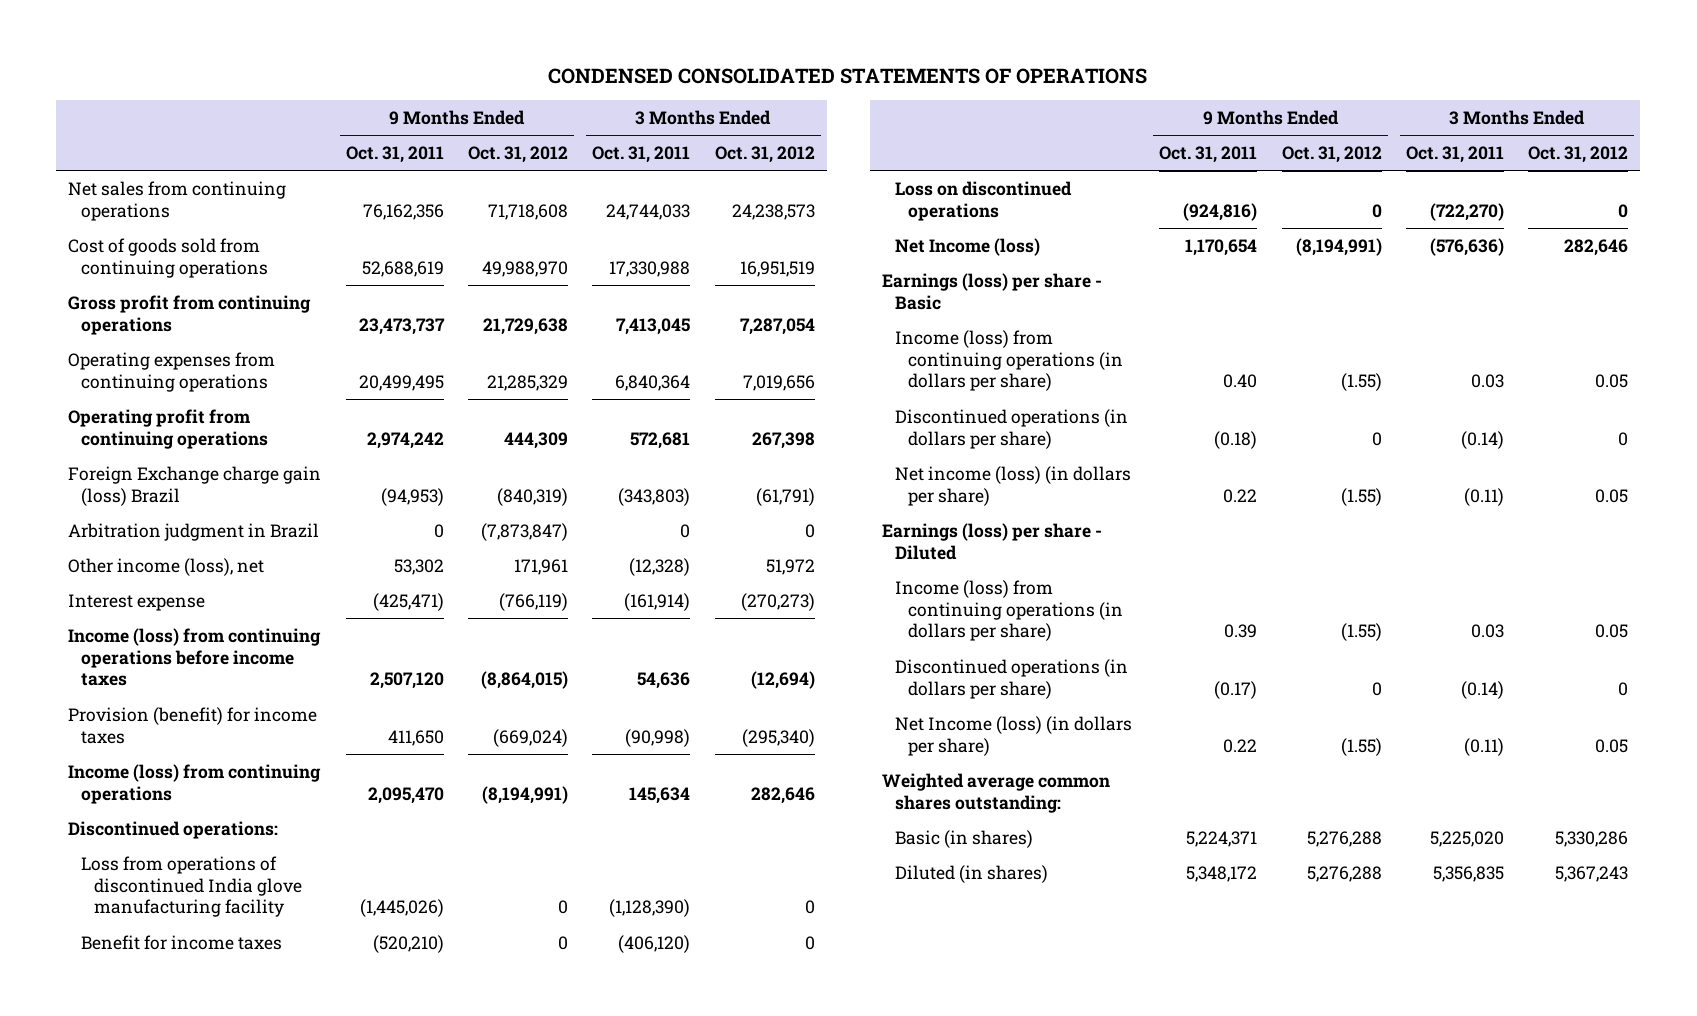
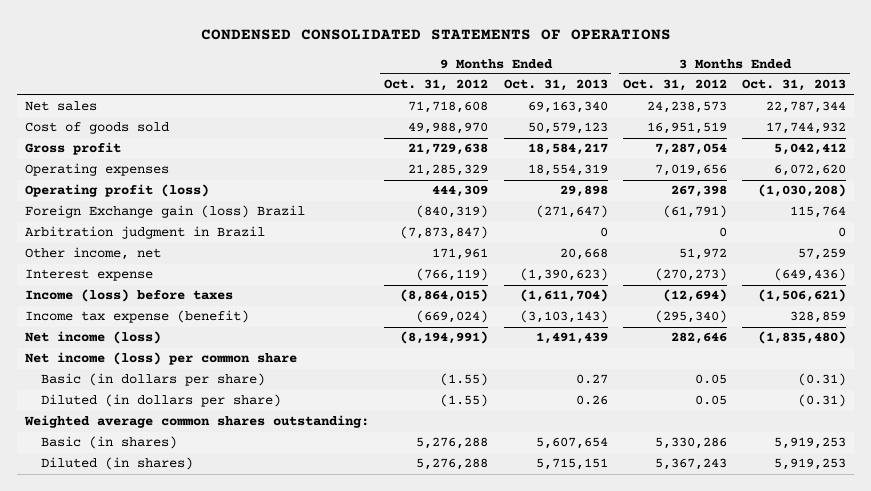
[345,145,444,163] Oct. 31, 2011 -> none
[592,145,691,163] Oct. 31, 2011 -> none
none -> [503,79,608,92] Oct. 31, 2013
none -> [742,79,847,92] Oct. 31, 2013
[68,180,287,221] Net sales from continuing operations -> [24,101,97,112] Net sales
[68,237,269,278] Cost of goods sold from continuing operations -> [24,122,169,135] Cost of goods sold
[68,294,312,335] Gross profit from continuing operations -> [24,142,121,156] Gross profit
[68,351,276,392] Operating expenses from continuing operations -> [24,163,169,177] Operating expenses
[68,408,269,449] Operating profit from continuing operations -> [24,184,209,198] Operating profit (loss)
[68,465,322,506] Foreign Exchange charge gain (loss) Brazil -> [24,205,305,219] Foreign Exchange gain (loss) Brazil
[68,557,265,576] Other income (loss), net -> [24,247,161,261] Other income, net
[68,763,322,804] Income (loss) from continuing operations -> none
[68,820,279,839] Discontinued operations: -> none
[81,855,303,918] Loss from operations of discontinued India glove manufacturing facility -> none
[81,934,283,950] Benefit for income taxes -> none
[895,180,1073,221] Loss on discontinued operations -> none
[882,272,1103,310] Earnings (loss) per share - Basic -> none
[895,329,1124,392] Income (loss) from continuing operations (in dollars per share) -> none
[895,408,1129,449] Discontinued operations (in dollars per share) -> none
[882,522,1103,560] Earnings (loss) per share - Diluted -> none
[895,579,1124,642] Income (loss) from continuing operations (in dollars per share) -> none
[895,658,1129,699] Discontinued operations (in dollars per share) -> none
[68,627,322,687] Income (loss) from continuing operations before income taxes -> [24,289,233,303] Income (loss) before taxes
[68,706,318,744] Provision (benefit) for income taxes -> [24,310,249,324] Income tax expense (benefit)
[895,237,1041,256] Net Income (loss) -> [24,331,161,345] Net income (loss)
none -> [24,352,297,366] Net income (loss) per common share
[895,465,1132,506] Net income (loss) (in dollars per share) -> [40,373,265,387] Basic (in dollars per share)
[895,715,1133,756] Net Income (loss) (in dollars per share) -> [40,394,281,408] Diluted (in dollars per share)

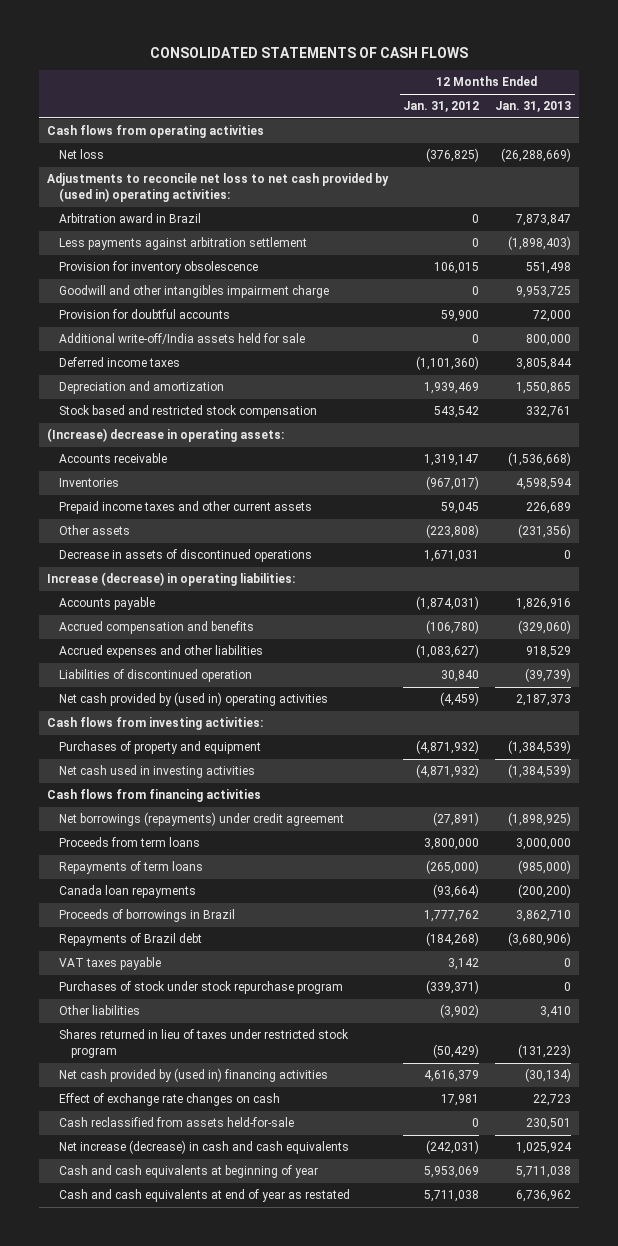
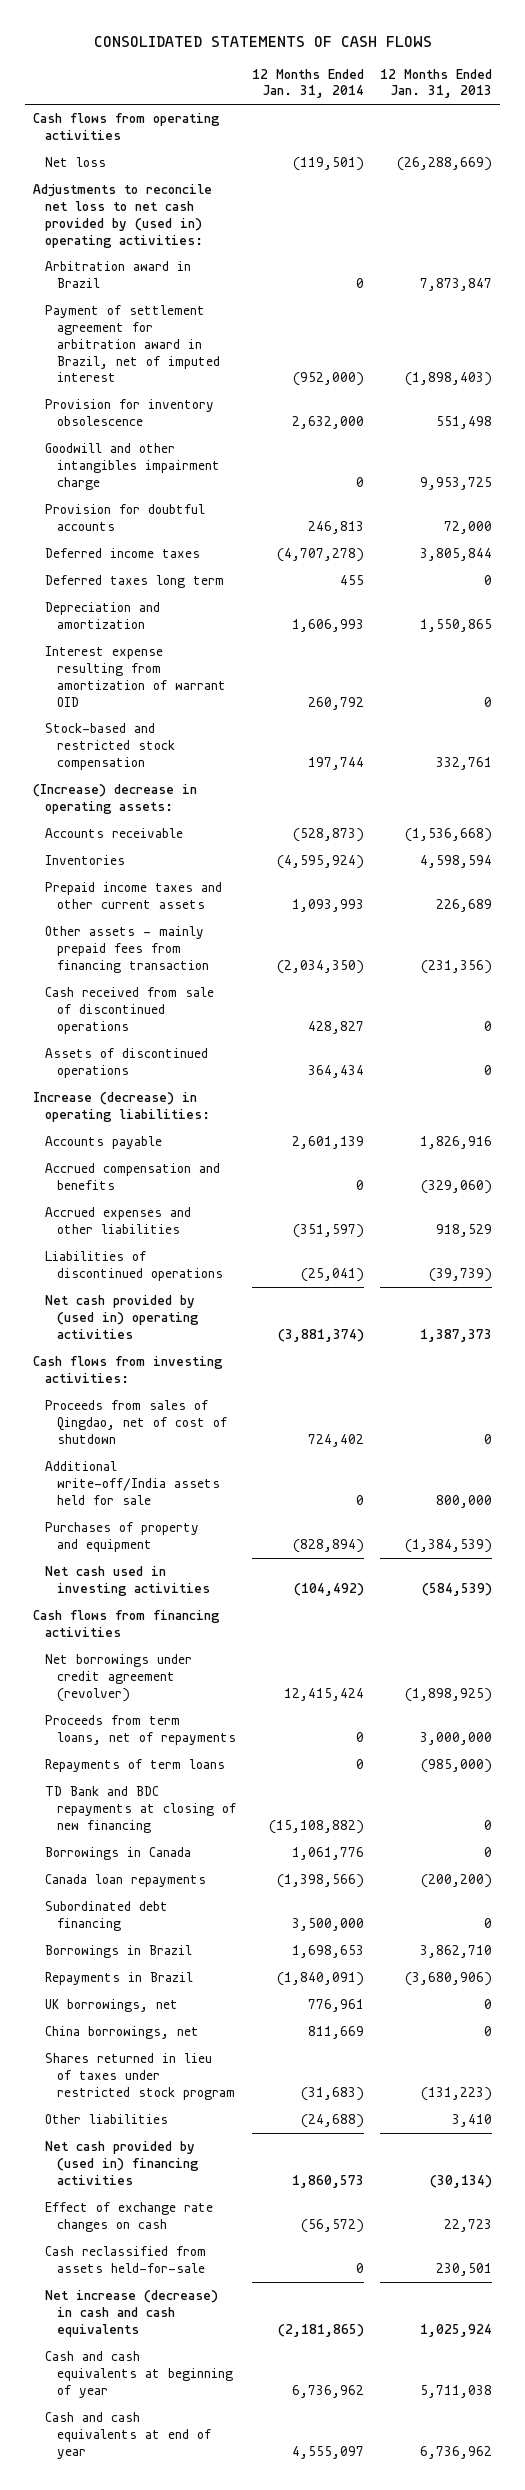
[403,101,480,113] Jan. 31, 2012 -> none
none -> [251,68,364,99] 12 Months Ended Jan. 31, 2014
[58,237,307,251] Less payments against arbitration settlement -> [45,305,220,383] Payment of settlement agreement for arbitration award in Brazil, net of imputed interest
none -> [45,575,225,589] Deferred taxes long term
none -> [45,646,226,707] Interest expense resulting from amortization of warrant OID
[58,405,317,419] Stock based and restricted stock compensation -> [45,723,175,770] Stock-based and restricted stock compensation
[58,525,130,536] Other assets -> [45,926,209,973] Other assets - mainly prepaid fees from financing transaction
none -> [45,987,215,1034] Cash received from sale of discontinued operations
[58,549,312,563] Decrease in assets of discontinued operations -> [45,1048,209,1079] Assets of discontinued operations
[58,669,252,683] Liabilities of discontinued operation -> [45,1251,223,1282] Liabilities of discontinued operations
[515,694,571,707] 2,187,373 -> [419,1328,492,1342] 1,387,373
none -> [45,1400,227,1444] Proceeds from sales of Qingdao, net of cost of shutdown
[58,333,305,345] Additional write-off/India assets held for sale -> [45,1461,220,1505] Additional write-off/India assets held for sale
[507,764,571,779] (1,384,539) -> [421,1583,492,1597] (584,539)
[58,812,344,827] Net borrowings (repayments) under credit agreement -> [45,1654,193,1702] Net borrowings under credit agreement (revolver)
[58,837,200,848] Proceeds from term loans -> [45,1715,236,1746] Proceeds from term loans, net of repayments
none -> [45,1786,236,1833] TD Bank and BDC repayments at closing of new financing
none -> [45,1847,192,1861] Borrowings in Canada
[58,957,161,971] VAT taxes payable -> none
[58,981,343,995] Purchases of stock under stock repurchase program -> none
none -> [45,1901,169,1932] Subordinated debt financing
[58,909,235,923] Proceeds of borrowings in Brazil -> [45,1945,193,1959] Borrowings in Brazil
[58,933,202,947] Repayments of Brazil debt -> [45,1972,194,1986] Repayments in Brazil
none -> [45,1999,179,2013] UK borrowings, net
none -> [45,2026,200,2040] China borrowings, net
[58,1005,140,1016] Other liabilities -> [45,2114,169,2125] Other liabilities
[58,1189,350,1203] Cash and cash equivalents at end of year as restated -> [45,2412,211,2459] Cash and cash equivalents at end of year

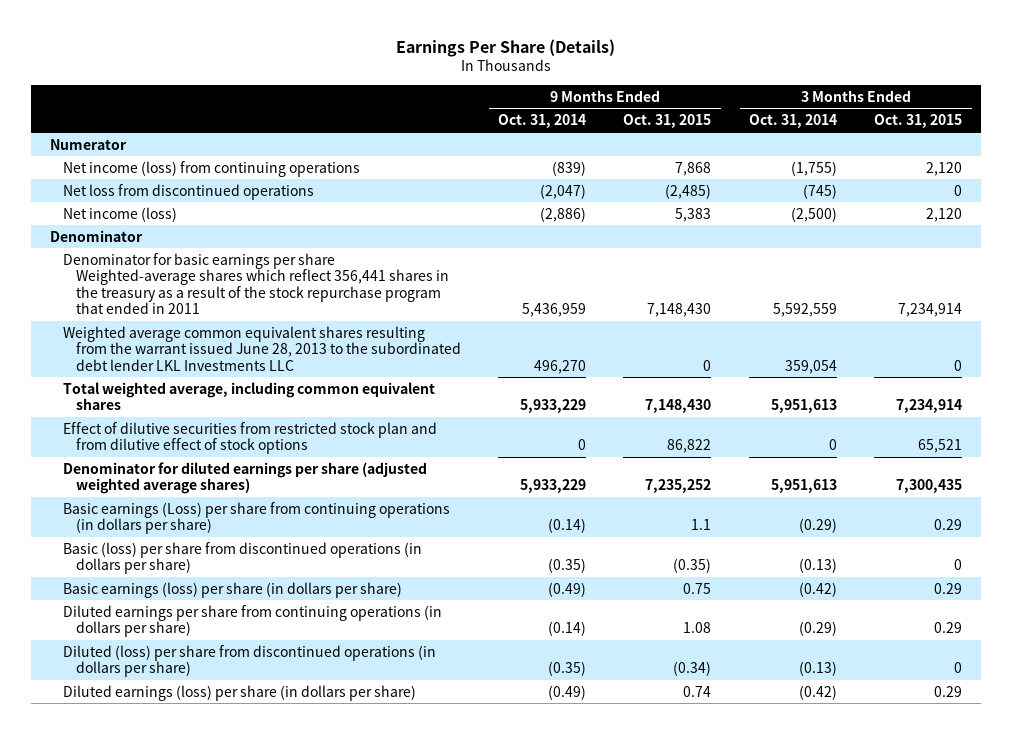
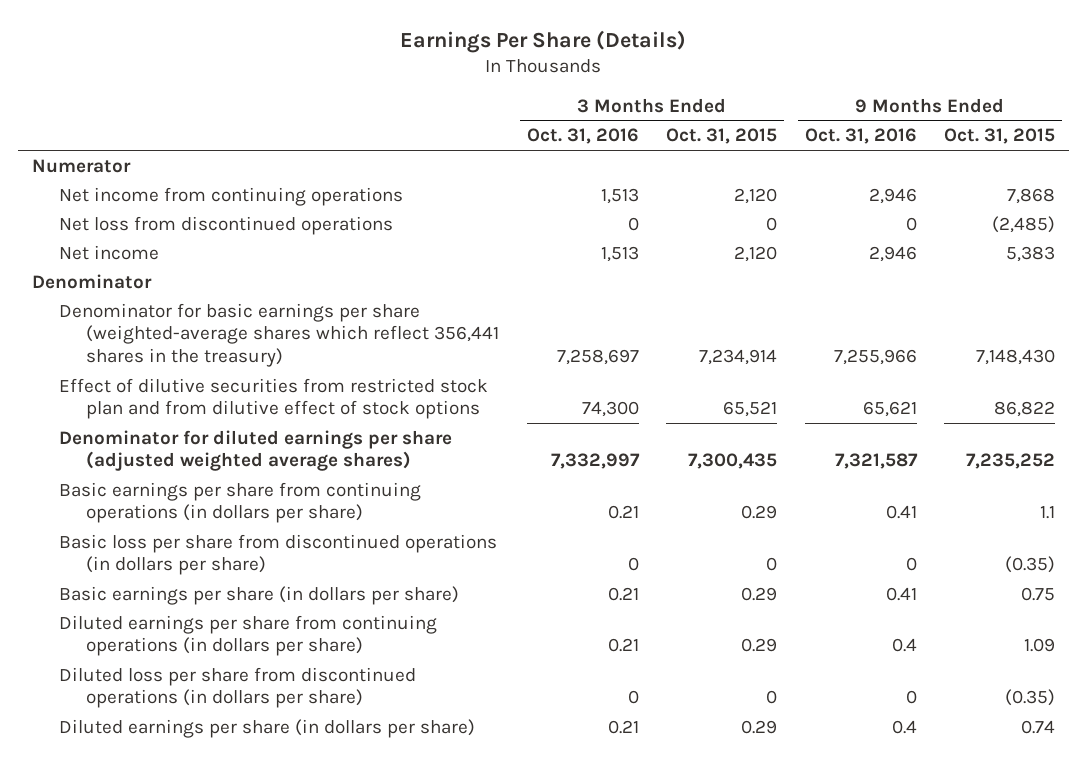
[498,114,587,129] Oct. 31, 2014 -> none
[748,114,837,129] Oct. 31, 2014 -> none
none -> [526,128,639,145] Oct. 31, 2016
none -> [804,128,917,145] Oct. 31, 2016
[62,160,360,177] Net income (loss) from continuing operations -> [58,186,403,206] Net income from continuing operations
[62,206,177,222] Net income (loss) -> [58,244,159,260] Net income
[62,325,461,371] Weighted average common equivalent shares resulting from the warrant issued June 28, 2013 to the subordinated debt lender LKL Investments LLC -> none
[62,381,435,411] Total weighted average, including common equivalent shares -> none
[62,252,449,314] Denominator for basic earnings per share Weighted-average shares which reflect 356,441 shares in the treasury as a result of the stock repurchase program that ended in 2011 -> [58,302,500,367] Denominator for basic earnings per share (weighted-average shares which reflect 356,441 shares in the treasury)
[62,501,450,535] Basic earnings (Loss) per share from continuing operations (in dollars per share) -> [58,481,421,524] Basic earnings per share from continuing operations (in dollars per share)
[62,541,422,575] Basic (loss) per share from discontinued operations (in dollars per share) -> [58,533,497,576] Basic loss per share from discontinued operations (in dollars per share)
[62,581,402,598] Basic earnings (loss) per share (in dollars per share) -> [58,585,459,605] Basic earnings per share (in dollars per share)
[683,622,712,634] 1.08 -> [1024,638,1056,653] 1.09
[62,644,436,678] Diluted (loss) per share from discontinued operations (in dollars per share) -> [58,666,416,709] Diluted loss per share from discontinued operations (in dollars per share)
[673,661,712,677] (0.34) -> [1005,689,1056,707] (0.35)
[62,684,416,701] Diluted earnings (loss) per share (in dollars per share) -> [58,718,475,738] Diluted earnings per share (in dollars per share)

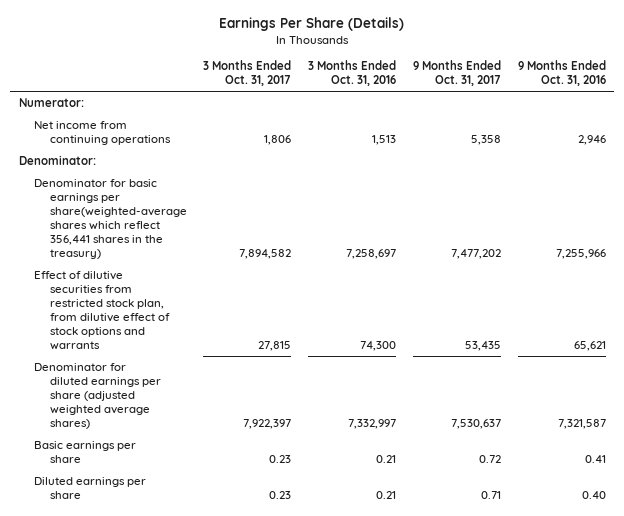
[666,128,778,145] Oct. 31, 2015 -> none
[944,128,1056,145] Oct. 31, 2015 -> none
none -> [203,60,292,87] 3 Months Ended Oct. 31, 2017
none -> [412,60,501,87] 9 Months Ended Oct. 31, 2017
[31,158,131,173] Numerator -> [18,97,84,107] Numerator:
[58,215,393,235] Net loss from discontinued operations -> none
[58,244,159,260] Net income -> none
[31,273,152,289] Denominator -> [18,154,96,165] Denominator:
[58,302,500,367] Denominator for basic earnings per share (weighted-average shares which reflect 356,441 shares in the treasury) -> [34,178,187,259] Denominator for basic earnings per share(weighted-average shares which reflect 356,441 shares in the treasury)
[58,377,488,420] Effect of dilutive securities from restricted stock plan and from dilutive effect of stock options -> [34,270,170,350] Effect of dilutive securities from restricted stock plan, from dilutive effect of stock options and warrants
[58,481,421,524] Basic earnings per share from continuing operations (in dollars per share) -> none
[58,533,497,576] Basic loss per share from discontinued operations (in dollars per share) -> none
[58,614,437,657] Diluted earnings per share from continuing operations (in dollars per share) -> none
[58,666,416,709] Diluted loss per share from discontinued operations (in dollars per share) -> none
[58,585,459,605] Basic earnings per share (in dollars per share) -> [34,440,137,463] Basic earnings per share
[58,718,475,738] Diluted earnings per share (in dollars per share) -> [34,476,147,499] Diluted earnings per share
[891,719,917,734] 0.4 -> [581,490,606,499] 0.40

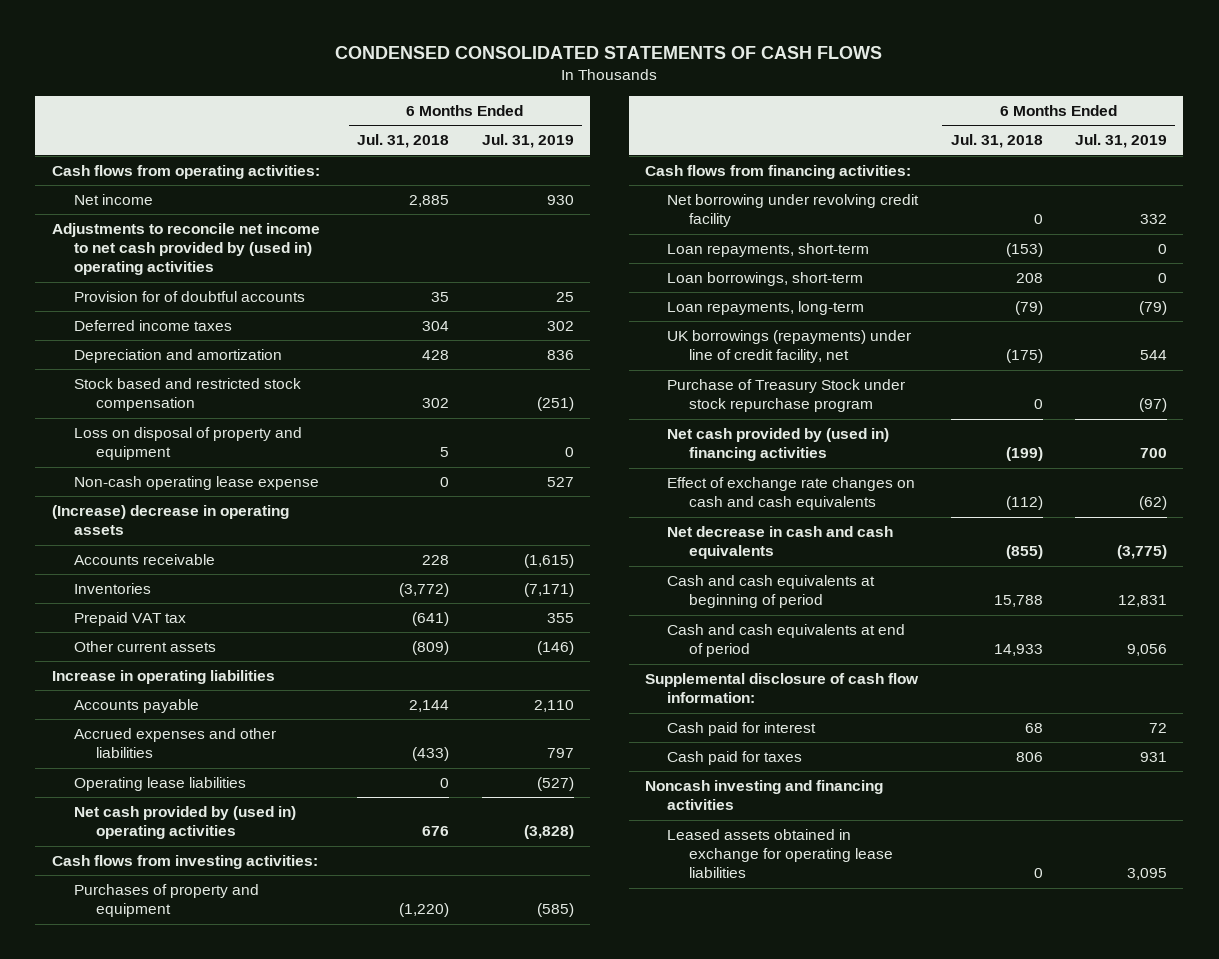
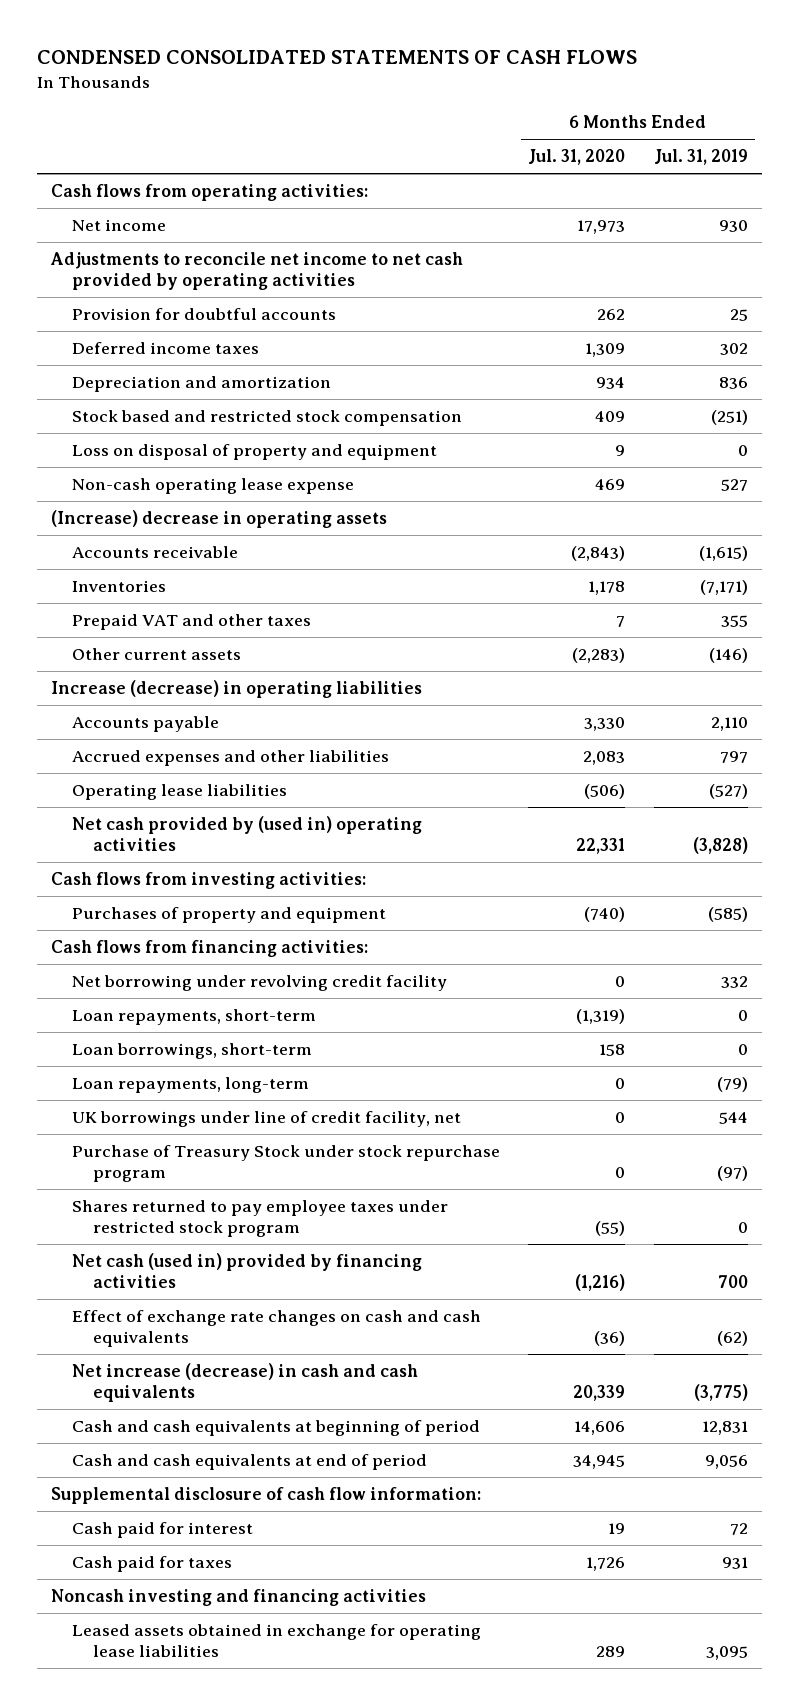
[357,134,450,149] Jul. 31, 2018 -> none
none -> [528,149,626,166] Jul. 31, 2020
[51,223,320,276] Adjustments to reconcile net income to net cash provided by (used in) operating activities -> [49,252,463,291] Adjustments to reconcile net income to net cash provided by operating activities
[73,291,305,303] Provision for of doubtful accounts -> [71,308,336,321] Provision for doubtful accounts
[73,612,186,627] Prepaid VAT tax -> [71,614,311,631] Prepaid VAT and other taxes
[51,670,275,685] Increase in operating liabilities -> [50,680,422,699] Increase (decrease) in operating liabilities
[667,330,912,364] UK borrowings (repayments) under line of credit facility, net -> [71,1111,461,1128] UK borrowings under line of credit facility, net
none -> [71,1200,448,1238] Shares returned to pay employee taxes under restricted stock program
[667,428,890,462] Net cash provided by (used in) financing activities -> [71,1253,422,1289] Net cash (used in) provided by financing activities
[667,526,894,560] Net decrease in cash and cash equivalents -> [71,1363,418,1403] Net increase (decrease) in cash and cash equivalents

